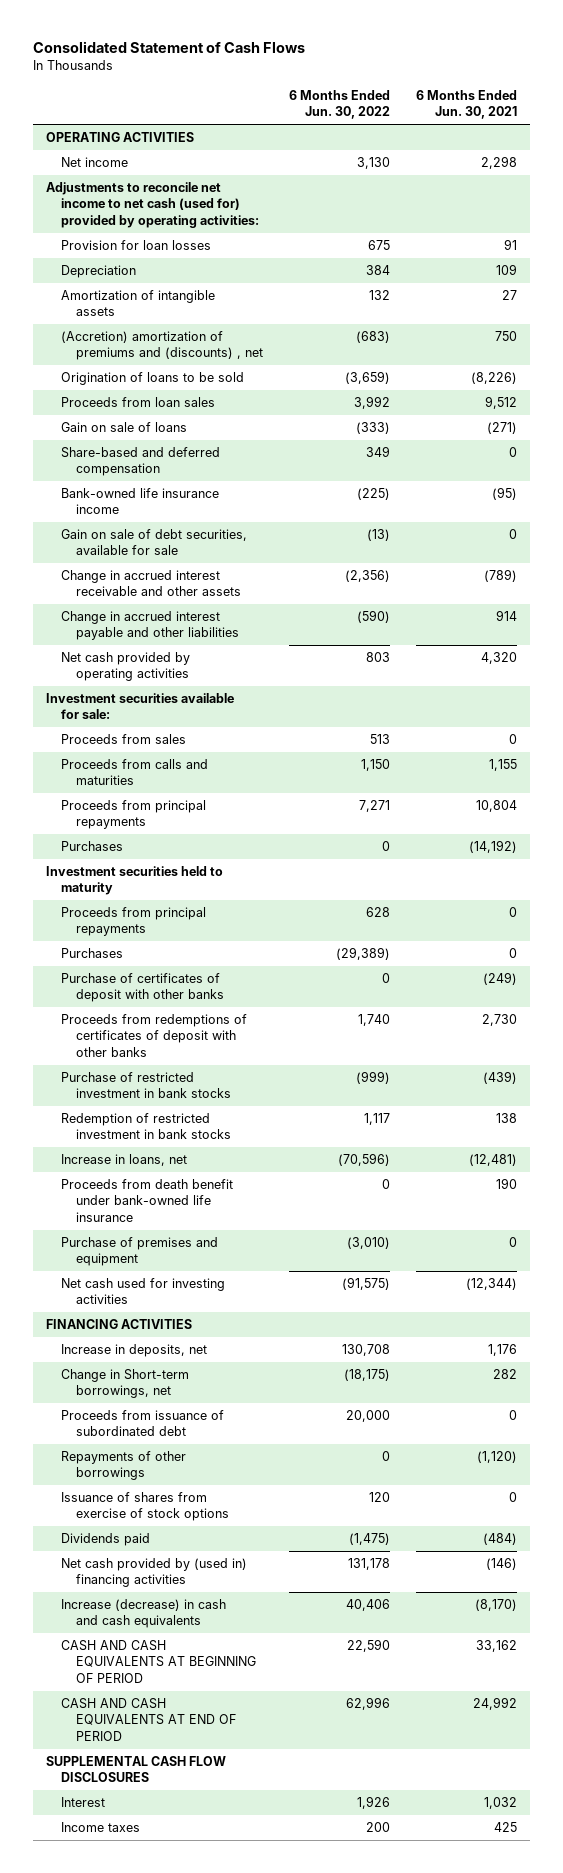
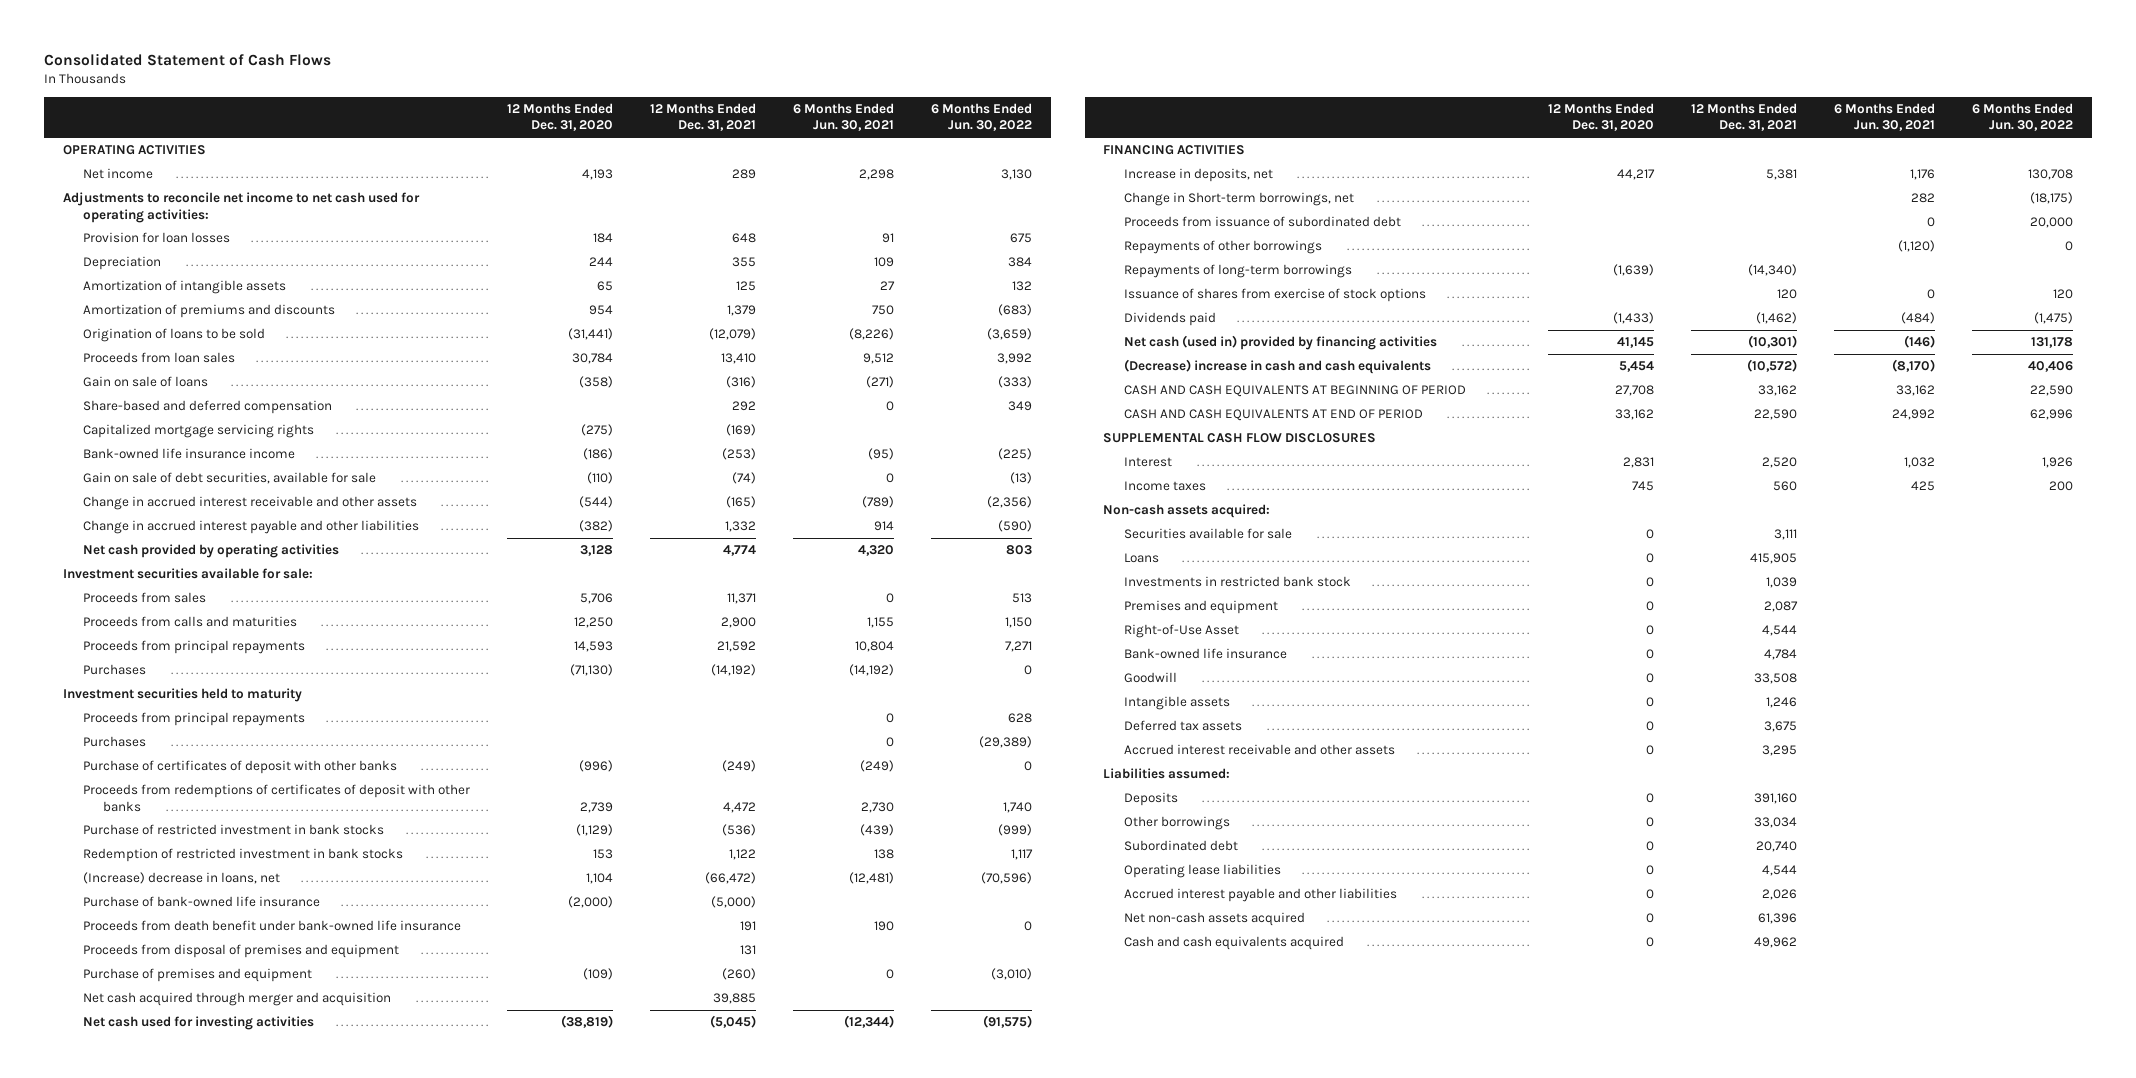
none -> [506,102,613,132] 12 Months Ended Dec. 31, 2020
none -> [650,102,757,132] 12 Months Ended Dec. 31, 2021
[46,182,260,228] Adjustments to reconcile net income to net cash (used for) provided by operating activities: -> [62,192,420,223] Adjustments to reconcile net income to net cash used for operating activities:
[61,331,264,361] (Accretion) amortization of premiums and (discounts) , net -> [82,304,335,319] Amortization of premiums and discounts
none -> [82,424,314,439] Capitalized mortgage servicing rights
[61,1154,188,1167] Increase in loans, net -> [82,872,280,885] (Increase) decrease in loans, net
none -> [82,896,320,908] Purchase of bank-owned life insurance
none -> [82,944,399,959] Proceeds from disposal of premises and equipment
none -> [82,992,391,1007] Net cash acquired through merger and acquisition
none -> [1123,264,1352,279] Repayments of long-term borrowings
[61,1558,248,1588] Net cash provided by (used in) financing activities -> [1123,335,1437,351] Net cash (used in) provided by financing activities
[61,1599,227,1629] Increase (decrease) in cash and cash equivalents -> [1123,359,1431,375] (Decrease) increase in cash and cash equivalents
none -> [1103,504,1271,519] Non-cash assets acquired:
none -> [1123,528,1292,540] Securities available for sale
none -> [1123,553,1159,564] Loans
none -> [1123,576,1351,588] Investments in restricted bank stock
none -> [1123,600,1278,615] Premises and equipment
none -> [1123,624,1239,639] Right-of-Use Asset
none -> [1123,648,1287,660] Bank-owned life insurance
none -> [1123,672,1177,684] Goodwill
none -> [1123,696,1230,711] Intangible assets
none -> [1123,720,1242,732] Deferred tax assets
none -> [1123,744,1395,756] Accrued interest receivable and other assets
none -> [1103,768,1231,780] Liabilities assumed:
none -> [1123,792,1178,807] Deposits
none -> [1123,816,1230,831] Other borrowings
none -> [1123,840,1238,852] Subordinated debt
none -> [1123,864,1281,879] Operating lease liabilities
none -> [1123,888,1397,903] Accrued interest payable and other liabilities
none -> [1123,912,1305,927] Net non-cash assets acquired
none -> [1123,936,1344,951] Cash and cash equivalents acquired

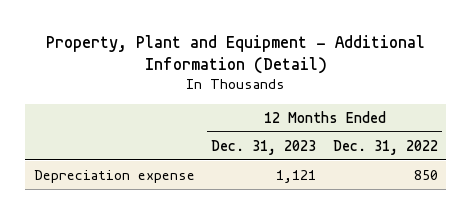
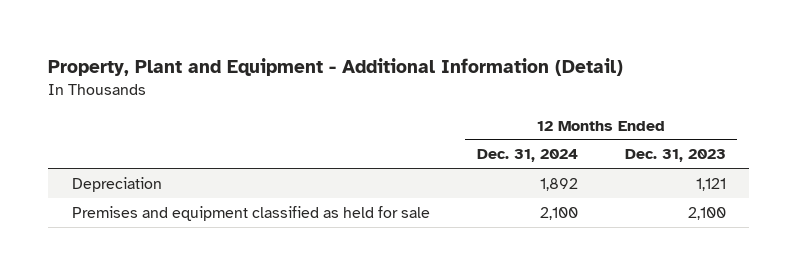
[332,139,438,155] Dec. 31, 2022 -> none
none -> [476,149,578,163] Dec. 31, 2024
[33,169,195,183] Depreciation expense -> [71,176,162,192] Depreciation
none -> [71,205,430,221] Premises and equipment classified as held for sale

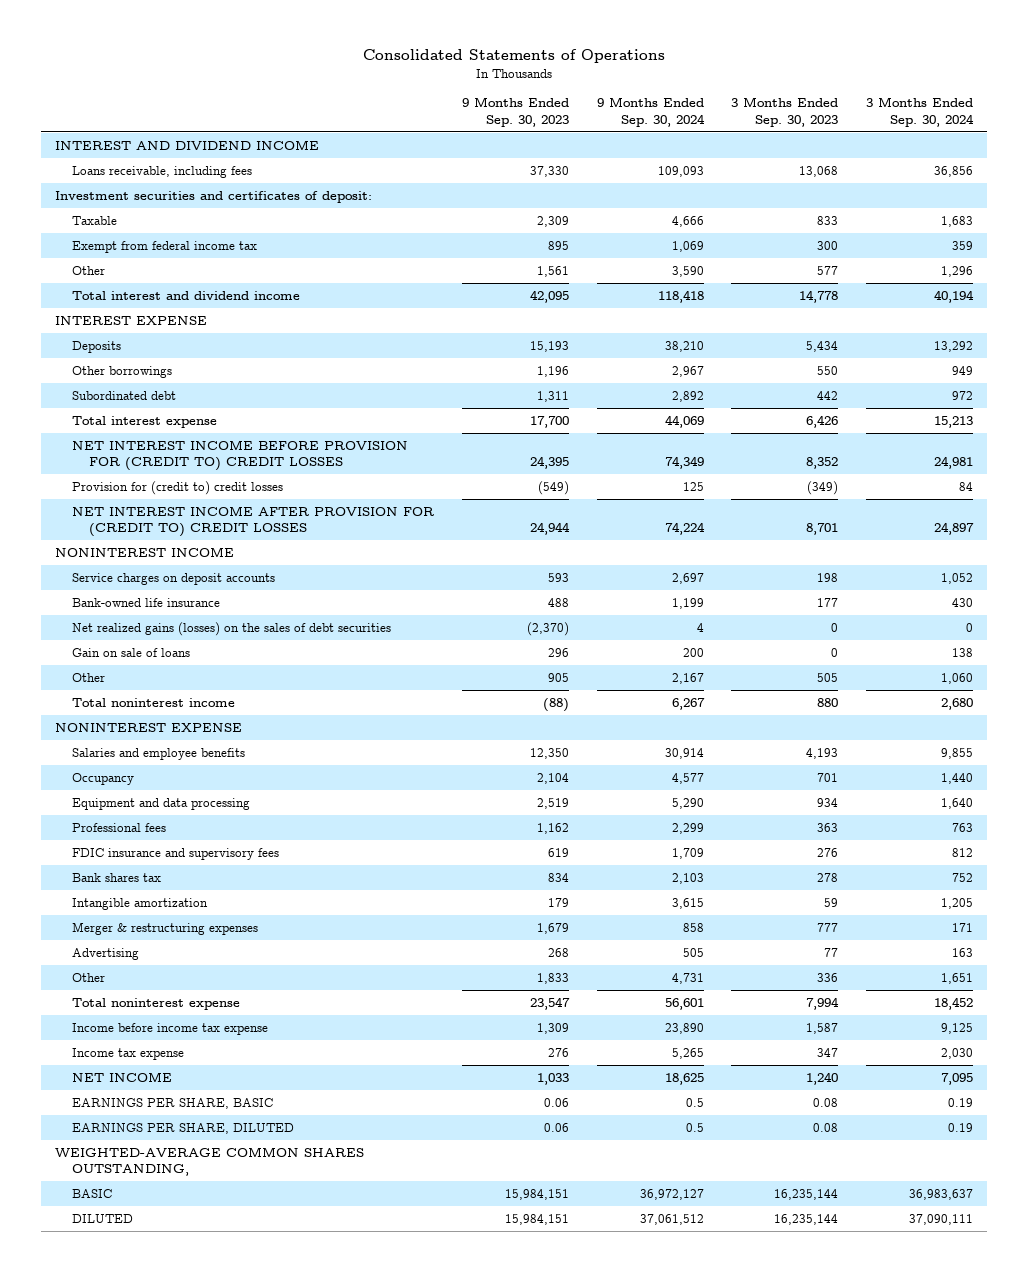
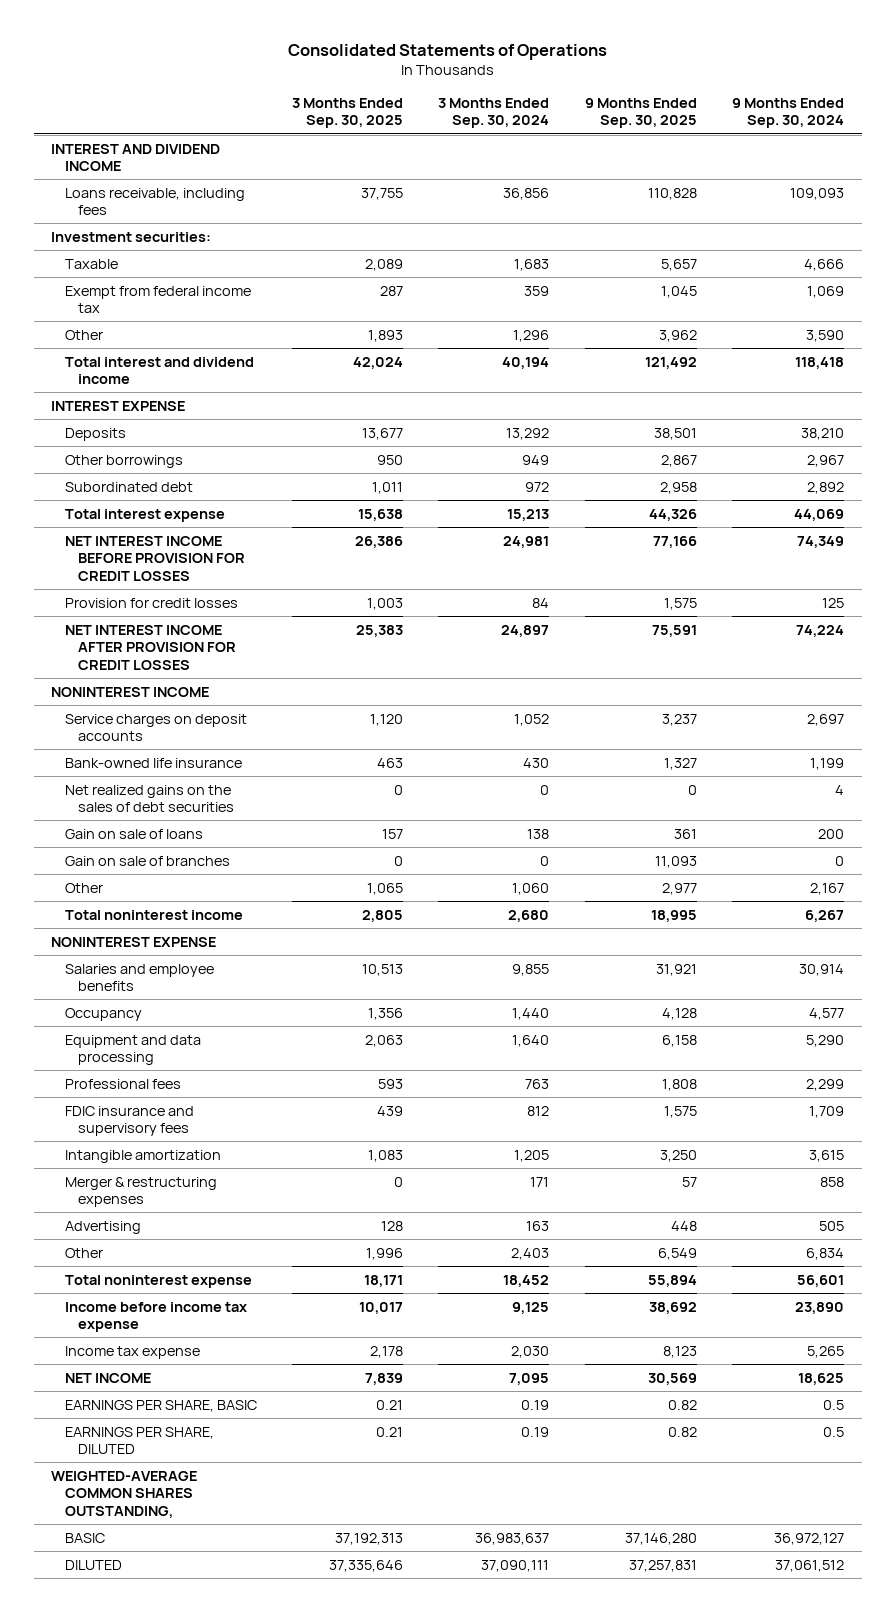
[461,97,569,127] 9 Months Ended Sep. 30, 2023 -> none
[731,97,839,127] 3 Months Ended Sep. 30, 2023 -> none
none -> [291,97,403,129] 3 Months Ended Sep. 30, 2025
none -> [584,97,697,129] 9 Months Ended Sep. 30, 2025
[54,190,372,203] Investment securities and certificates of deposit: -> [51,231,212,242] Investment securities:
[71,439,408,472] NET INTEREST INCOME BEFORE PROVISION FOR (CREDIT TO) CREDIT LOSSES -> [64,535,245,581] NET INTEREST INCOME BEFORE PROVISION FOR CREDIT LOSSES
[71,480,283,495] Provision for (credit to) credit losses -> [64,597,238,608] Provision for credit losses
[71,505,434,538] NET INTEREST INCOME AFTER PROVISION FOR (CREDIT TO) CREDIT LOSSES -> [64,624,236,670] NET INTEREST INCOME AFTER PROVISION FOR CREDIT LOSSES
[71,621,391,636] Net realized gains (losses) on the sales of debt securities -> [64,784,234,813] Net realized gains on the sales of debt securities
none -> [64,855,230,866] Gain on sale of branches
[71,872,161,882] Bank shares tax -> none
[671,972,704,984] 4,731 -> [806,1247,845,1260] 6,834
[941,972,974,984] 1,651 -> [511,1247,550,1260] 2,403

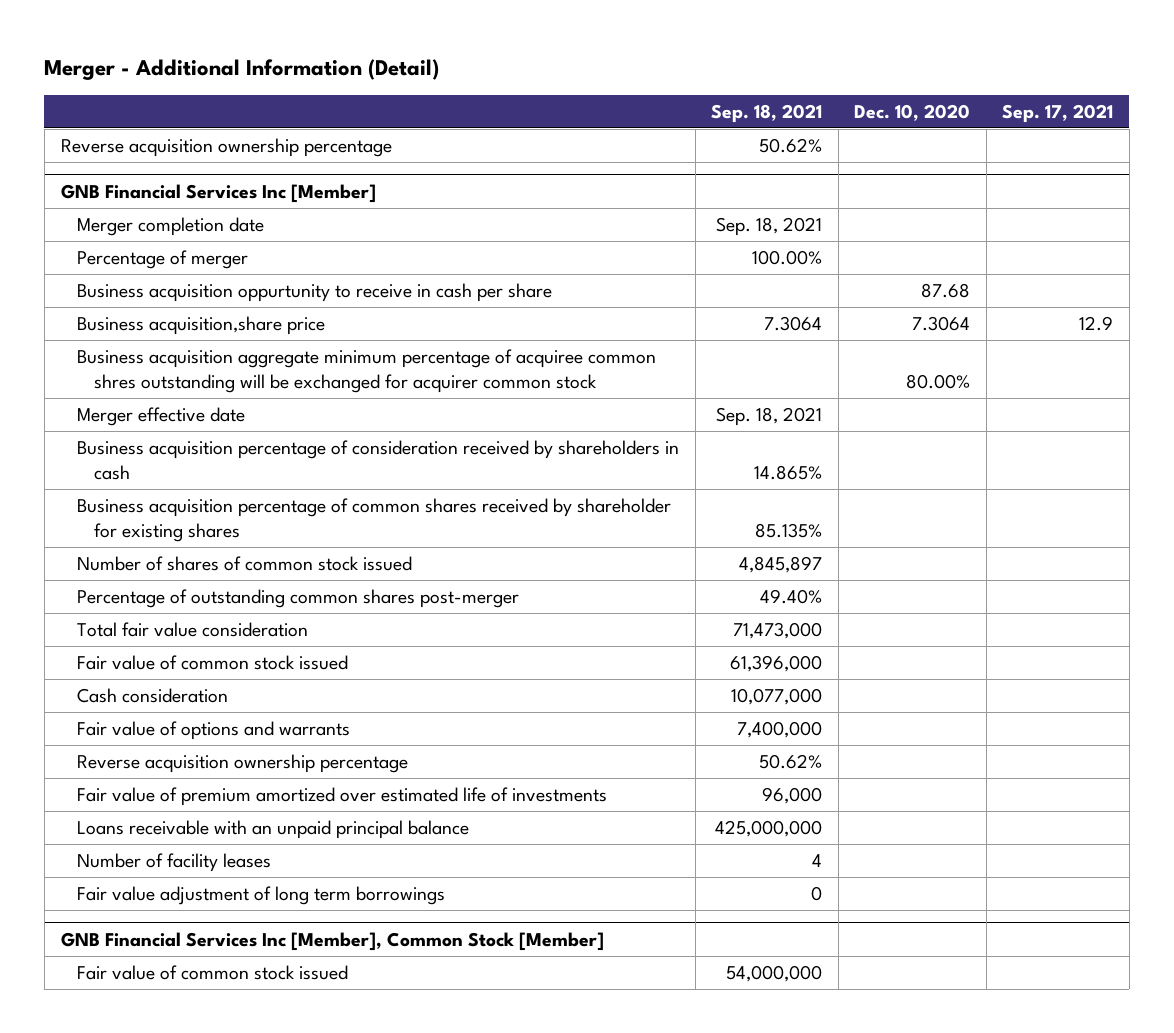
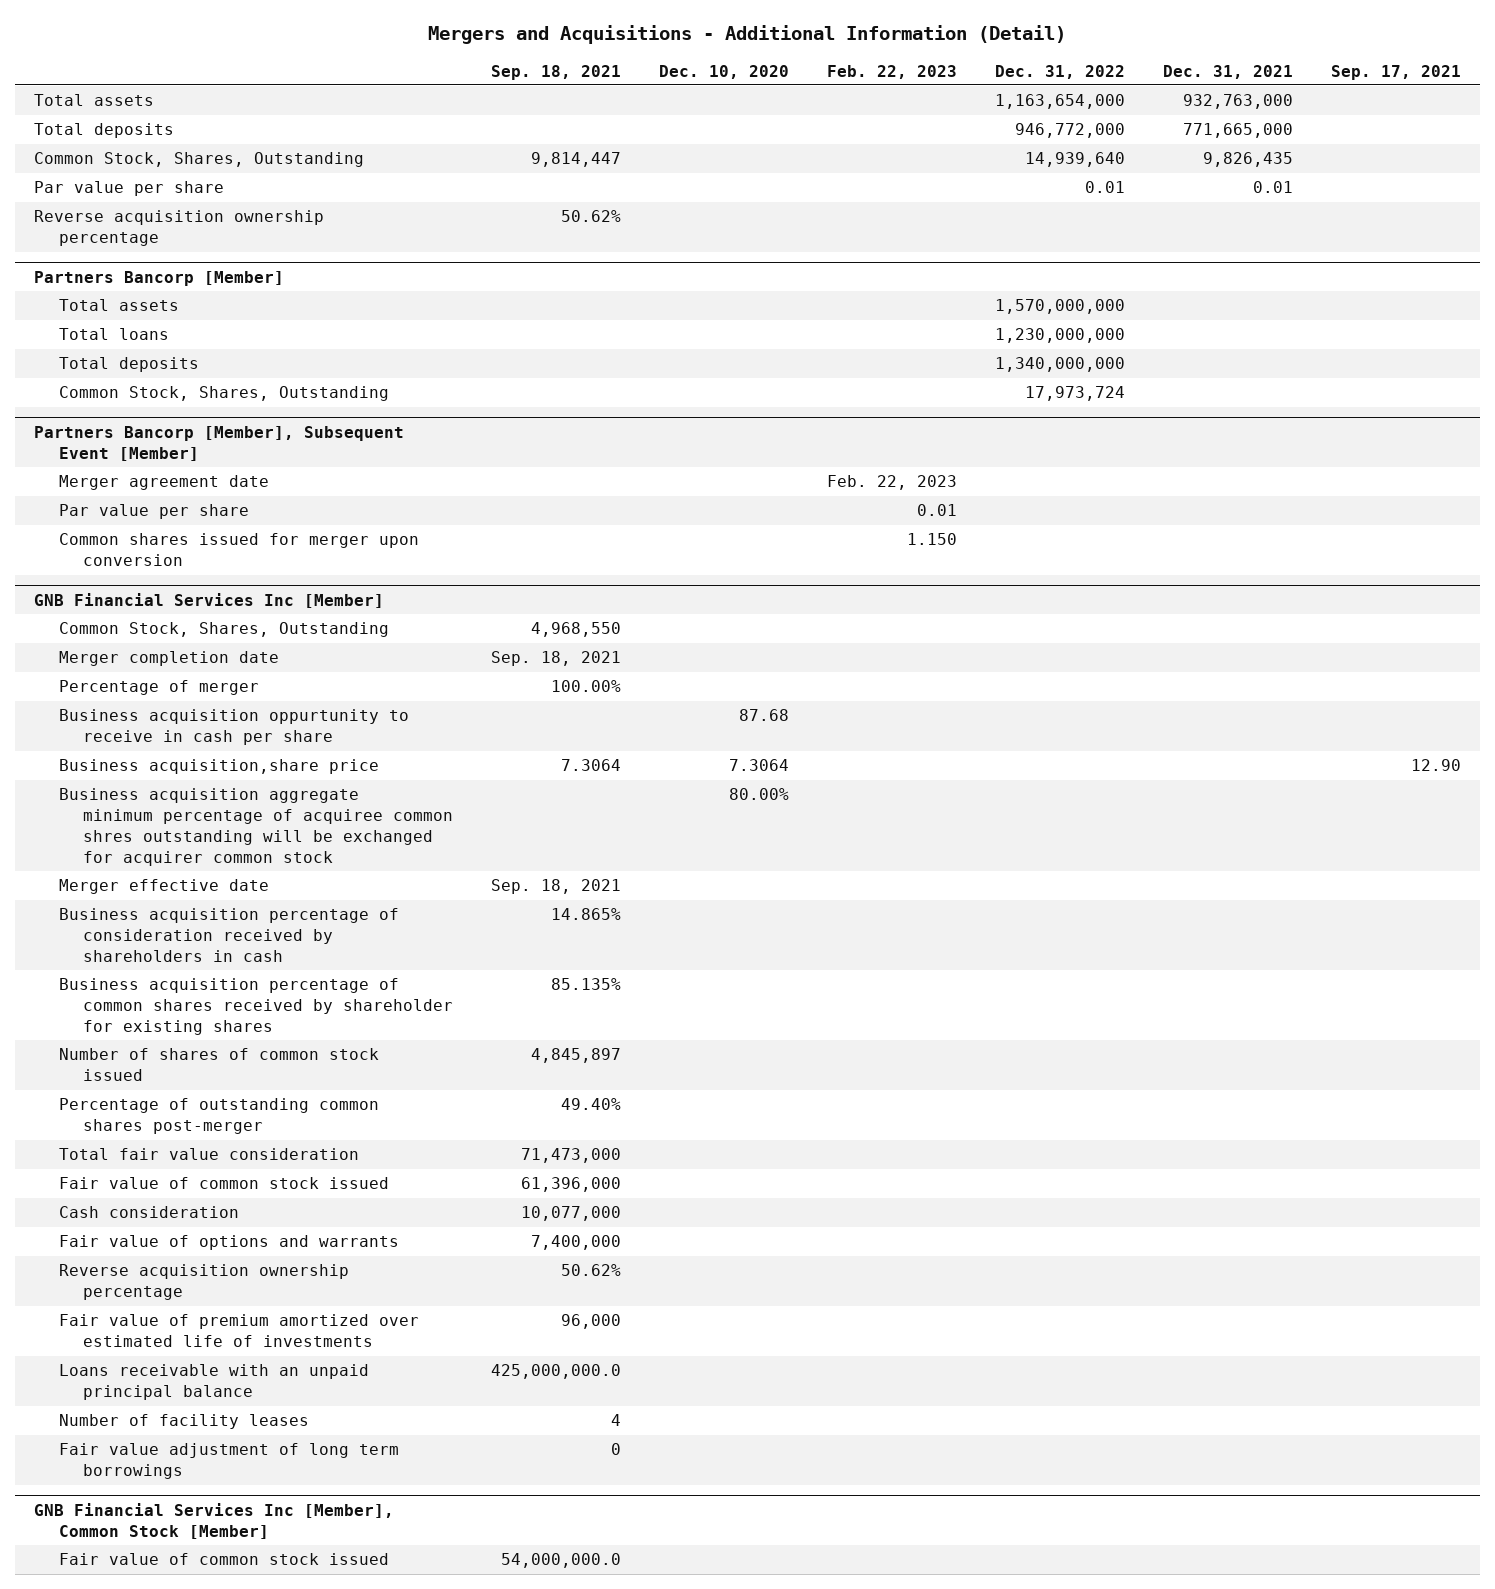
[44,59,440,81] Merger - Additional Information (Detail) -> [428,25,1067,45] Mergers and Acquisitions - Additional Information (Detail)
none -> [826,64,957,79] Feb. 22, 2023
none -> [994,64,1125,79] Dec. 31, 2022
none -> [1162,64,1293,79] Dec. 31, 2021
none -> [34,94,155,107] Total assets
none -> [34,123,175,139] Total deposits
none -> [34,152,365,168] Common Stock, Shares, Outstanding
none -> [34,181,225,197] Par value per share
none -> [34,270,285,286] Partners Bancorp [Member]
none -> [58,299,179,312] Total assets
none -> [58,328,169,341] Total loans
none -> [58,357,199,373] Total deposits
none -> [58,386,389,402] Common Stock, Shares, Outstanding
none -> [34,425,405,461] Partners Bancorp [Member], Subsequent Event [Member]
none -> [58,475,269,491] Merger agreement date
none -> [58,504,249,520] Par value per share
none -> [58,533,419,567] Common shares issued for merger upon conversion
none -> [58,622,389,638] Common Stock, Shares, Outstanding
[1079,316,1114,332] 12.9 -> [1410,759,1461,772] 12.90
[715,820,823,838] 425,000,000 -> [490,1364,621,1380] 425,000,000.0
[726,965,823,983] 54,000,000 -> [500,1553,621,1569] 54,000,000.0

